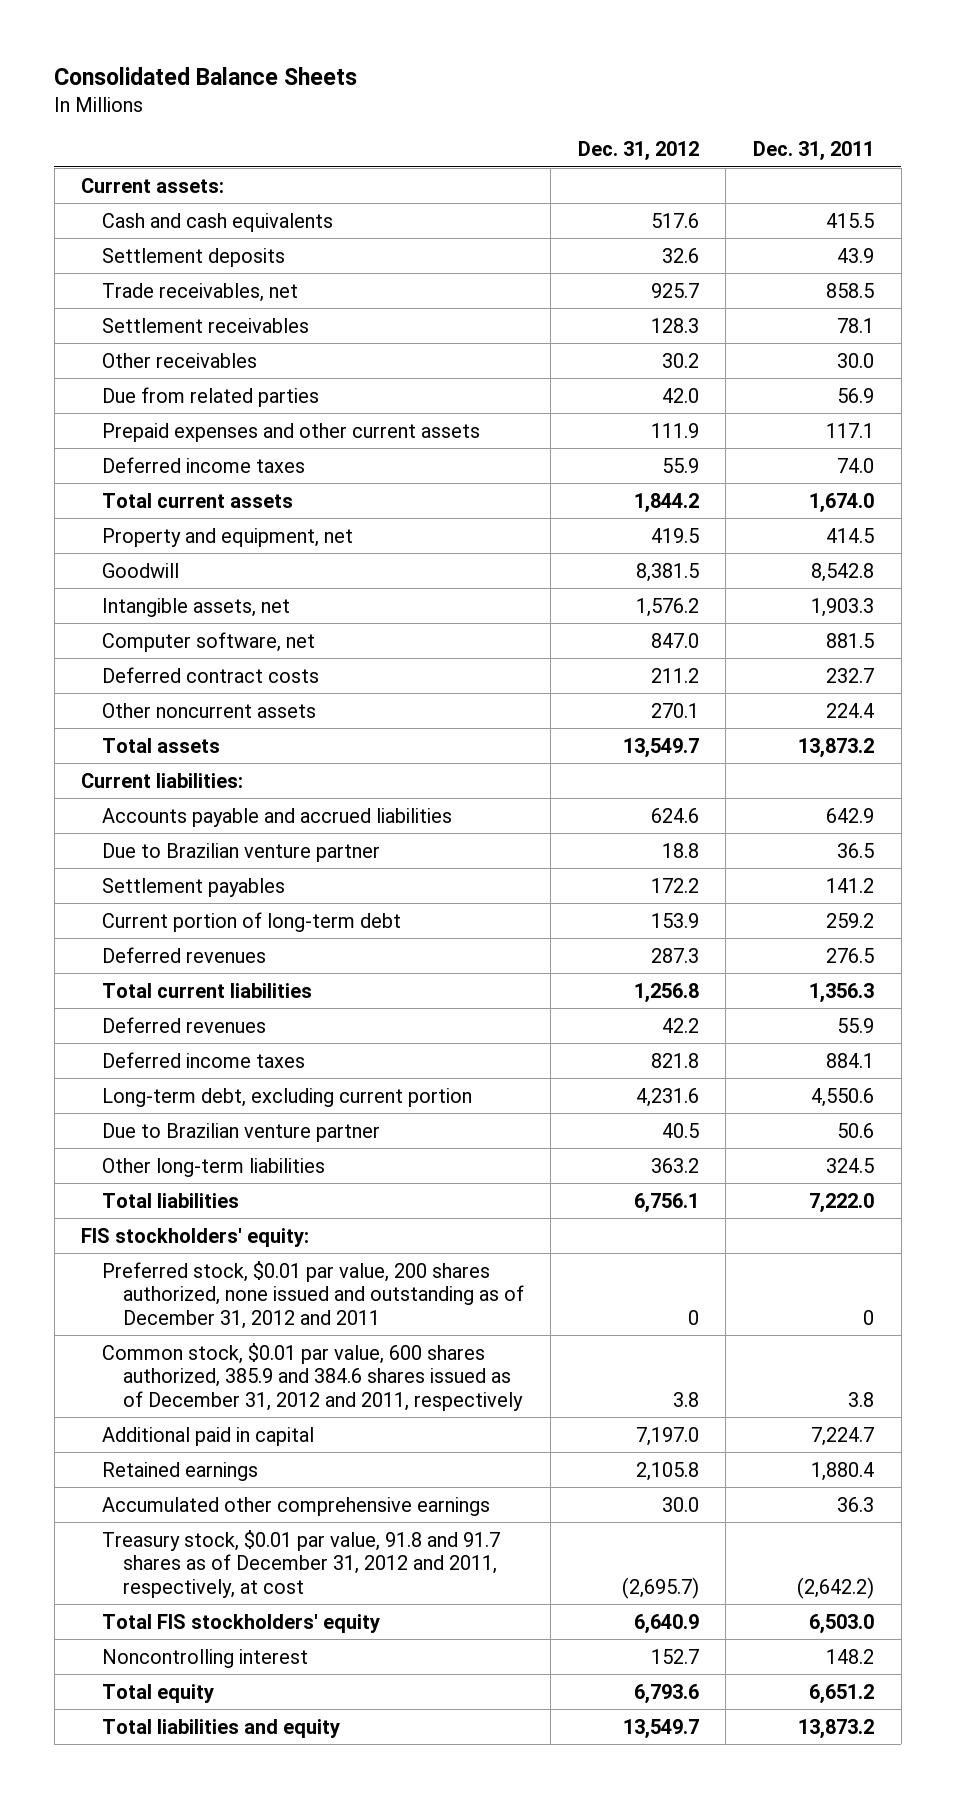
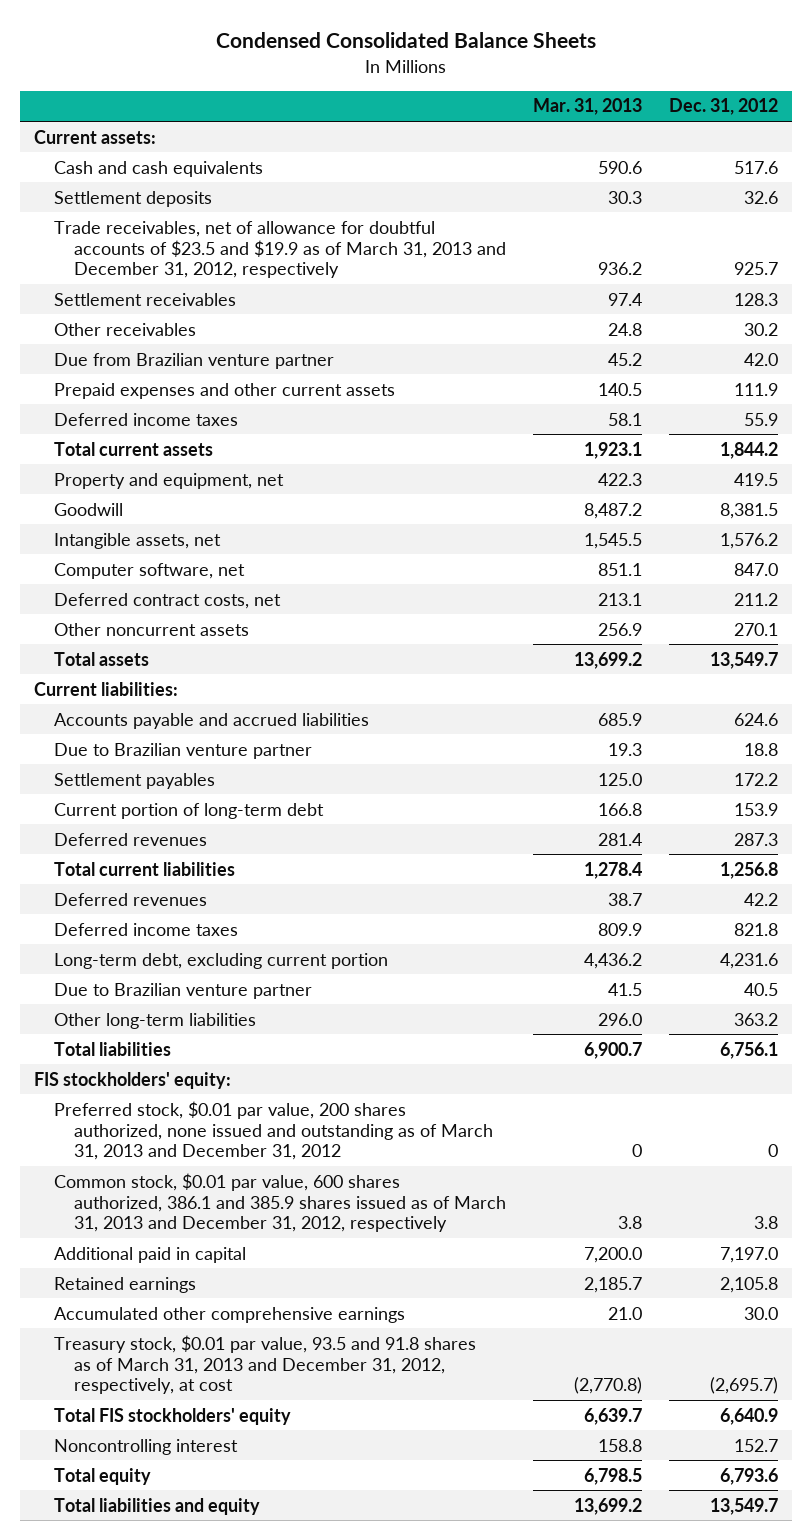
[54,67,358,86] Consolidated Balance Sheets -> [216,32,597,49] Condensed Consolidated Balance Sheets
[752,141,874,162] Dec. 31, 2011 -> none
none -> [532,98,642,116] Mar. 31, 2013
[102,282,299,302] Trade receivables, net -> [53,220,506,279] Trade receivables, net of allowance for doubtful accounts of $23.5 and $19.9 as of March 31, 2013 and December 31, 2012, respectively
[102,386,320,407] Due from related parties -> [53,352,334,369] Due from Brazilian venture partner
[102,666,320,683] Deferred contract costs -> [53,592,281,609] Deferred contract costs, net
[102,1260,524,1329] Preferred stock, $0.01 par value, 200 shares authorized, none issued and outstanding as of December 31, 2012 and 2011 -> [53,1100,493,1161] Preferred stock, $0.01 par value, 200 shares authorized, none issued and outstanding as of March 31, 2013 and December 31, 2012
[102,1342,523,1411] Common stock, $0.01 par value, 600 shares authorized, 385.9 and 384.6 shares issued as of December 31, 2012 and 2011, respectively -> [53,1172,506,1233] Common stock, $0.01 par value, 600 shares authorized, 386.1 and 385.9 shares issued as of March 31, 2013 and December 31, 2012, respectively
[102,1529,501,1598] Treasury stock, $0.01 par value, 91.8 and 91.7 shares as of December 31, 2012 and 2011, respectively, at cost -> [53,1334,476,1395] Treasury stock, $0.01 par value, 93.5 and 91.8 shares as of March 31, 2013 and December 31, 2012, respectively, at cost

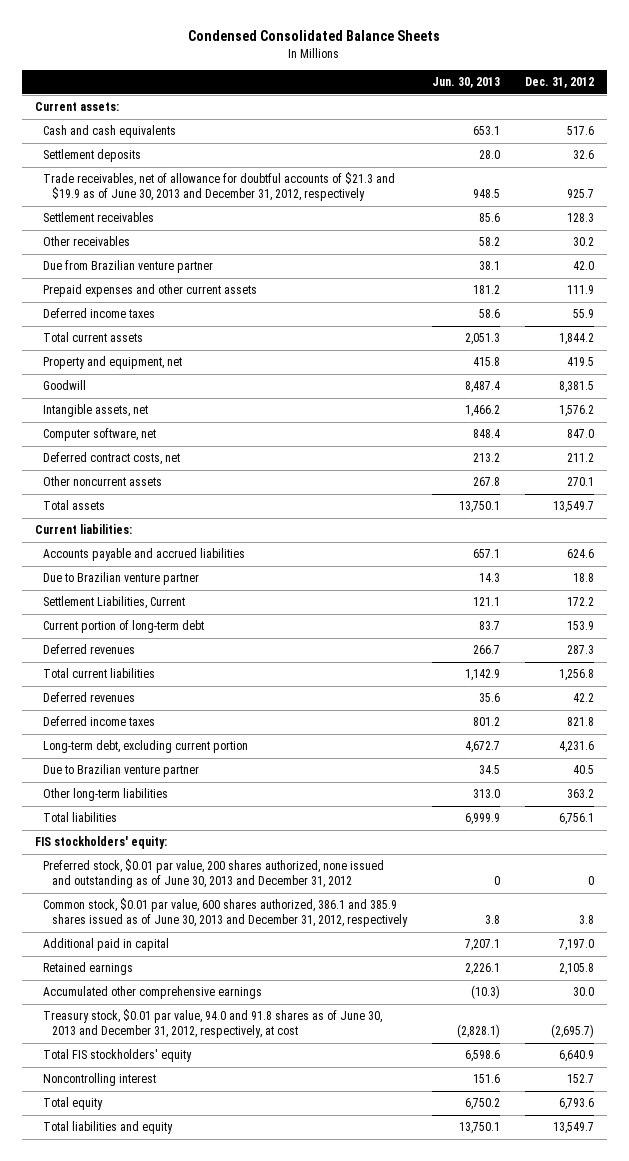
[532,98,642,116] Mar. 31, 2013 -> none
none -> [432,77,501,89] Jun. 30, 2013
[53,220,506,279] Trade receivables, net of allowance for doubtful accounts of $23.5 and $19.9 as of March 31, 2013 and December 31, 2012, respectively -> [43,172,396,202] Trade receivables, net of allowance for doubtful accounts of $21.3 and $19.9 as of June 30, 2013 and December 31, 2012, respectively
[53,772,215,789] Settlement payables -> [43,596,186,610] Settlement Liabilities, Current
[53,1100,493,1161] Preferred stock, $0.01 par value, 200 shares authorized, none issued and outstanding as of March 31, 2013 and December 31, 2012 -> [43,859,385,889] Preferred stock, $0.01 par value, 200 shares authorized, none issued and outstanding as of June 30, 2013 and December 31, 2012
[53,1172,506,1233] Common stock, $0.01 par value, 600 shares authorized, 386.1 and 385.9 shares issued as of March 31, 2013 and December 31, 2012, respectively -> [43,898,408,928] Common stock, $0.01 par value, 600 shares authorized, 386.1 and 385.9 shares issued as of June 30, 2013 and December 31, 2012, respectively
[53,1334,476,1395] Treasury stock, $0.01 par value, 93.5 and 91.8 shares as of March 31, 2013 and December 31, 2012, respectively, at cost -> [43,1009,383,1039] Treasury stock, $0.01 par value, 94.0 and 91.8 shares as of June 30, 2013 and December 31, 2012, respectively, at cost

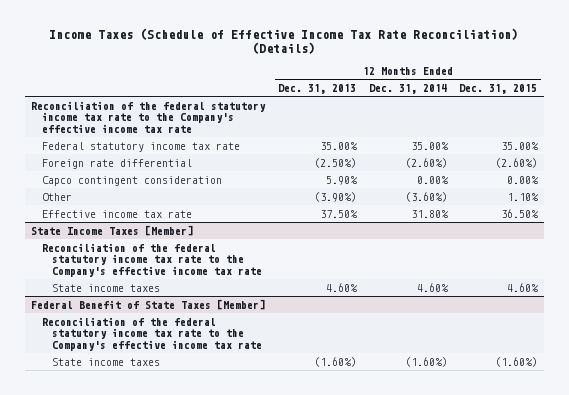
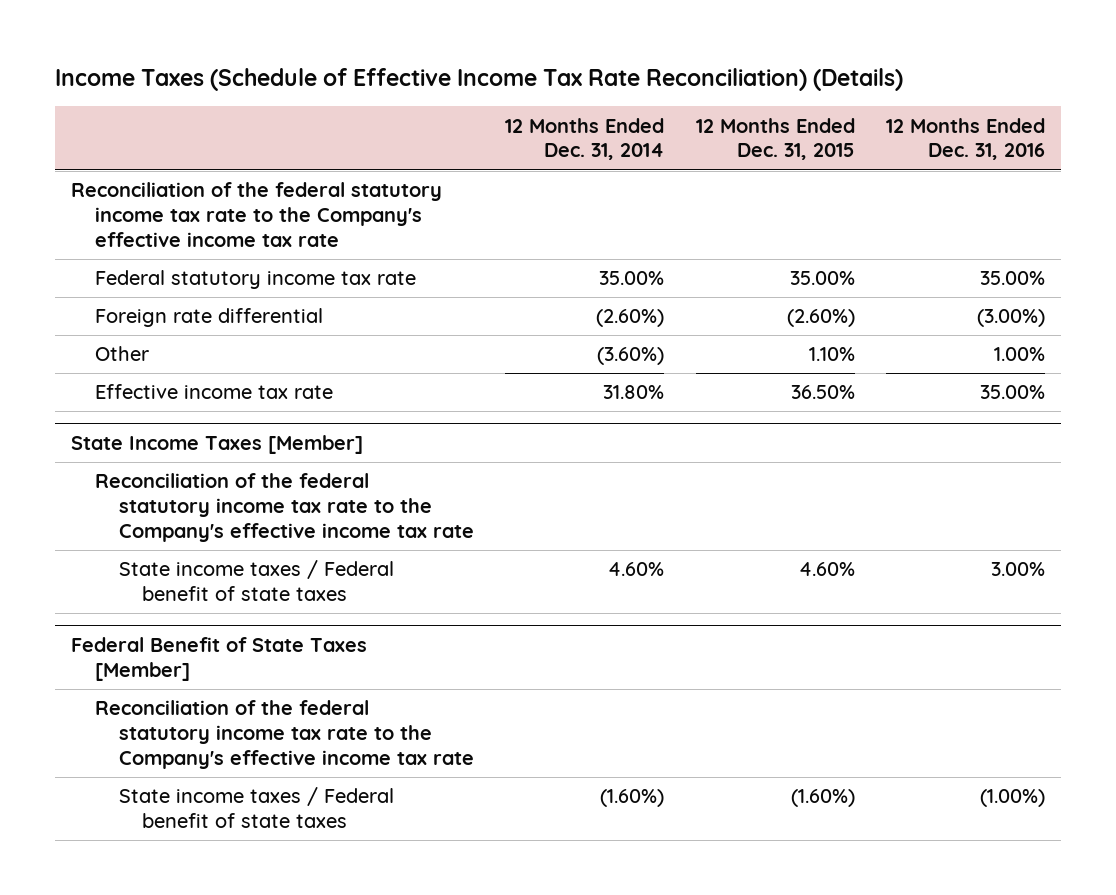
[278,83,357,94] Dec. 31, 2013 -> none
none -> [886,117,1046,161] 12 Months Ended Dec. 31, 2016
[41,175,222,186] Capco contingent consideration -> none
[51,283,160,292] State income taxes -> [118,560,394,602] State income taxes / Federal benefit of state taxes
[51,357,160,366] State income taxes -> [118,787,394,829] State income taxes / Federal benefit of state taxes

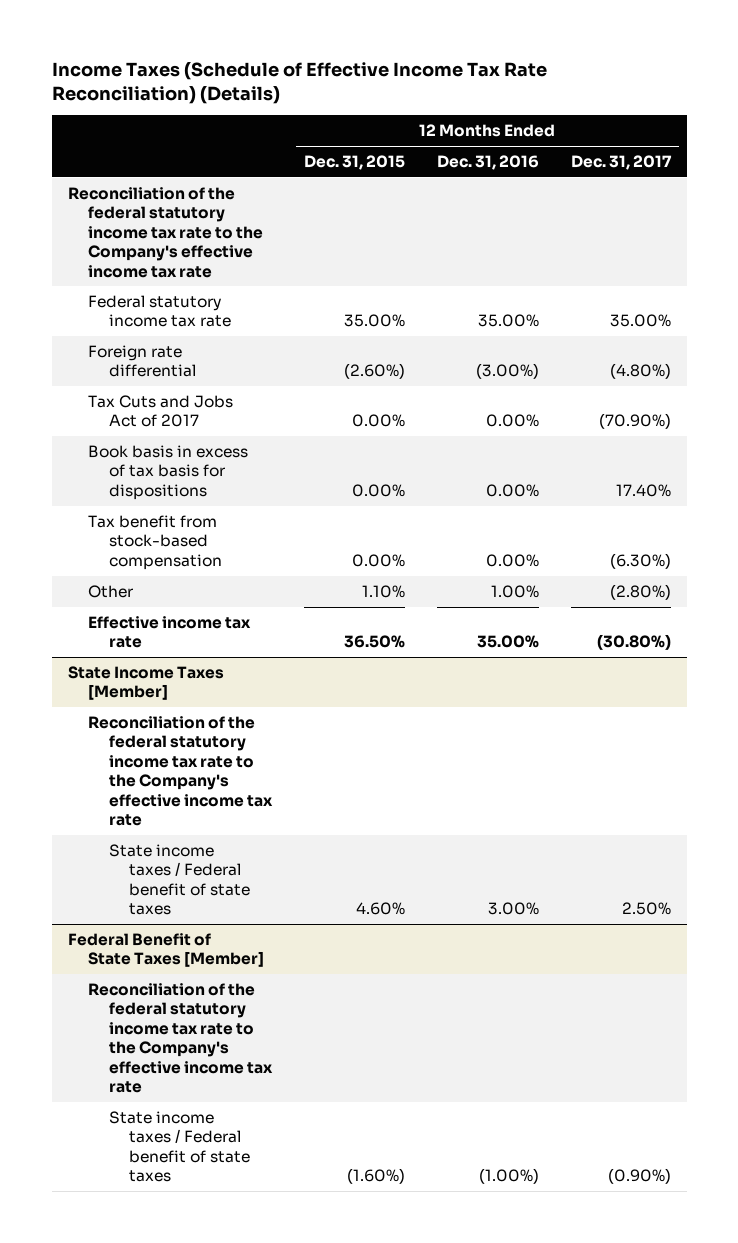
[505,117,665,161] 12 Months Ended Dec. 31, 2014 -> none
none -> [570,155,672,171] Dec. 31, 2017
none -> [88,395,234,428] Tax Cuts and Jobs Act of 2017
none -> [88,445,249,500] Book basis in excess of tax basis for dispositions
none -> [88,515,222,570] Tax benefit from stock-based compensation

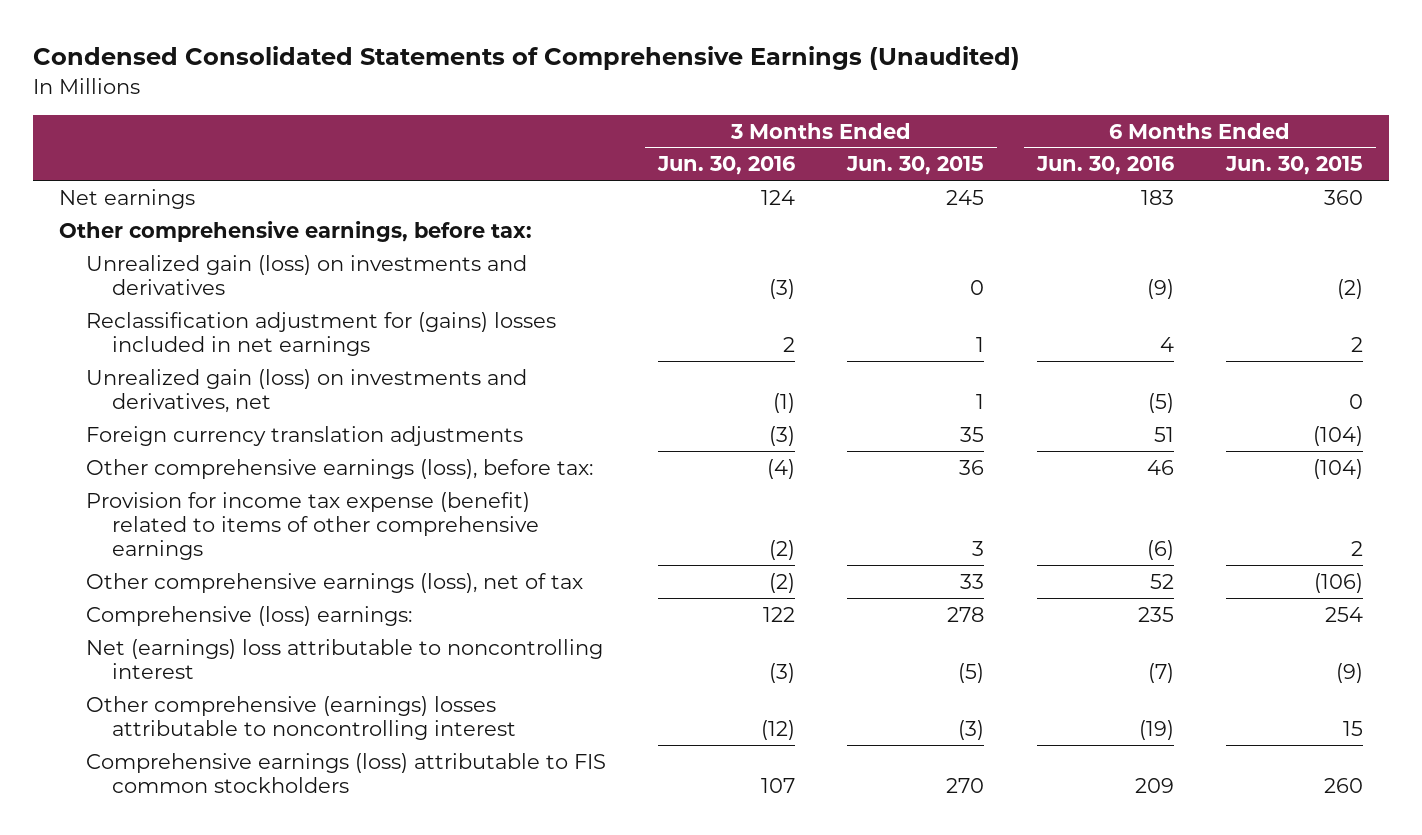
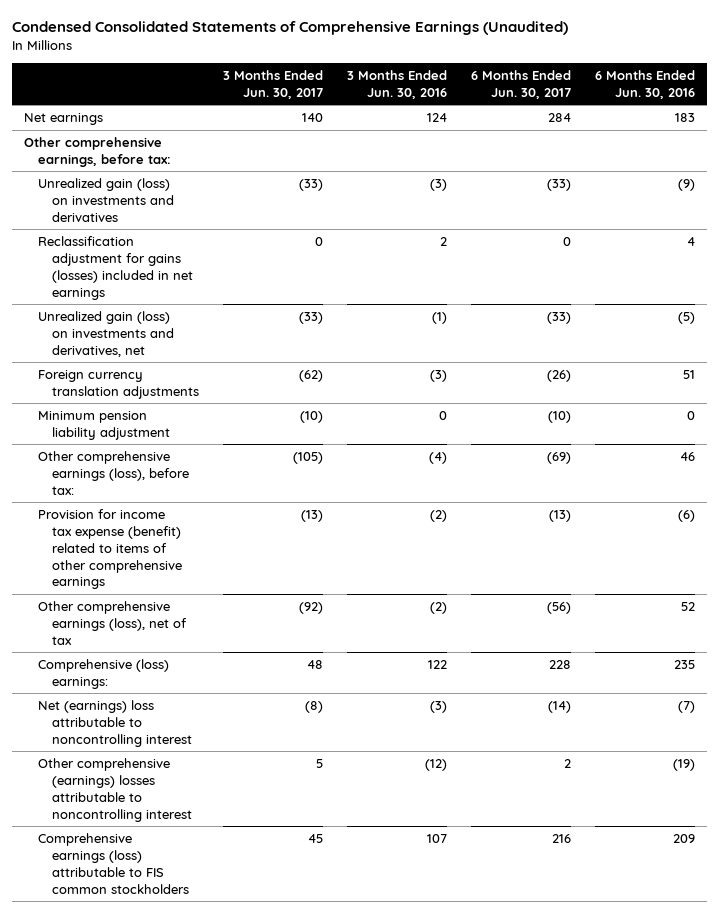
[846,156,985,176] Jun. 30, 2015 -> none
[1225,156,1364,176] Jun. 30, 2015 -> none
none -> [222,69,323,99] 3 Months Ended Jun. 30, 2017
none -> [471,69,572,99] 6 Months Ended Jun. 30, 2017
[85,311,556,357] Reclassification adjustment for (gains) losses included in net earnings -> [38,235,193,300] Reclassification adjustment for gains (losses) included in net earnings
none -> [38,410,170,440] Minimum pension liability adjustment

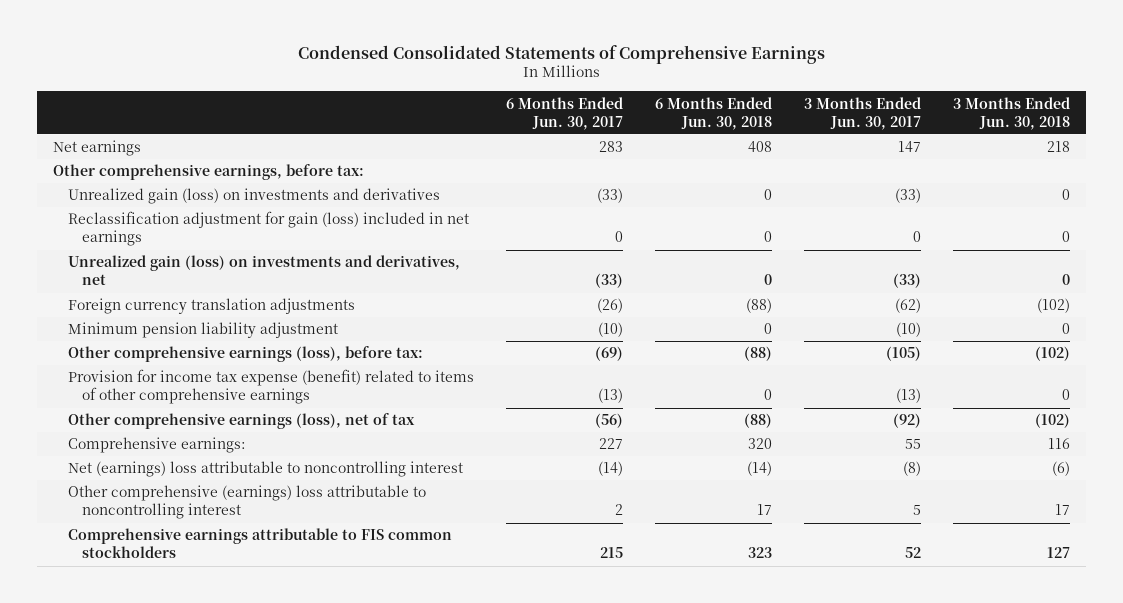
[12,21,569,36] Condensed Consolidated Statements of Comprehensive Earnings (Unaudited) -> [297,44,825,64] Condensed Consolidated Statements of Comprehensive Earnings
[347,69,448,99] 3 Months Ended Jun. 30, 2016 -> none
[595,69,696,99] 6 Months Ended Jun. 30, 2016 -> none
none -> [654,96,772,130] 6 Months Ended Jun. 30, 2018
none -> [953,96,1071,130] 3 Months Ended Jun. 30, 2018
[301,112,323,122] 140 -> [898,141,922,153] 147
[548,112,572,122] 284 -> [598,141,623,153] 283
[38,235,193,300] Reclassification adjustment for gains (losses) included in net earnings -> [67,211,469,247] Reclassification adjustment for gain (loss) included in net earnings
[38,658,170,689] Comprehensive (loss) earnings: -> [67,437,246,454] Comprehensive earnings:
[306,659,323,669] 48 -> [905,439,922,450] 55
[549,659,572,669] 228 -> [598,438,623,450] 227
[38,757,192,822] Other comprehensive (earnings) losses attributable to noncontrolling interest -> [67,485,426,520] Other comprehensive (earnings) loss attributable to noncontrolling interest
[38,832,189,894] Comprehensive earnings (loss) attributable to FIS common stockholders -> [67,528,452,559] Comprehensive earnings attributable to FIS common stockholders
[307,833,323,843] 45 -> [905,547,922,559] 52
[552,833,572,843] 216 -> [599,547,623,559] 215

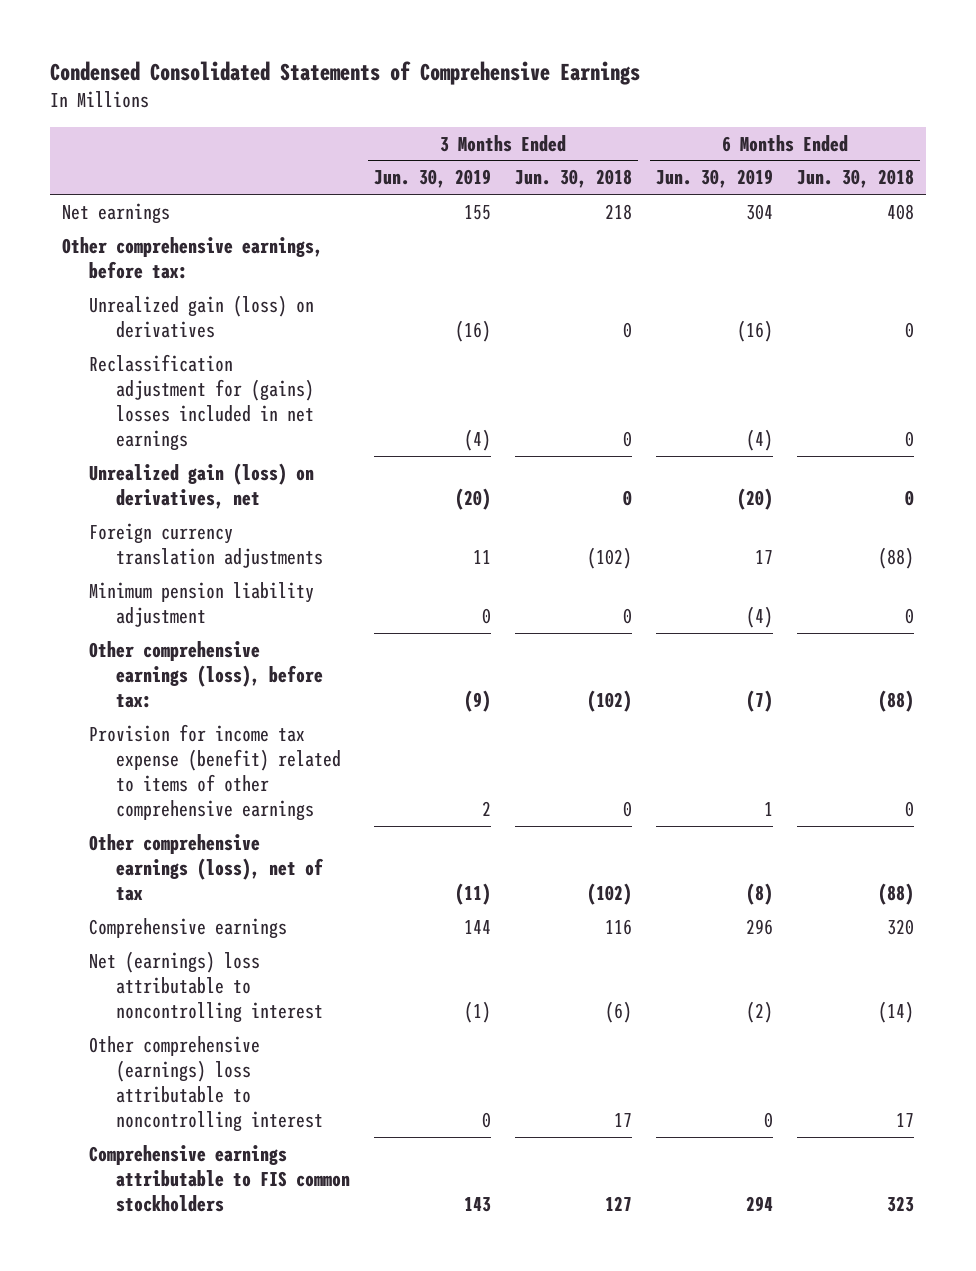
[505,96,623,130] 6 Months Ended Jun. 30, 2017 -> none
[804,96,922,130] 3 Months Ended Jun. 30, 2017 -> none
none -> [374,169,492,189] Jun. 30, 2019
none -> [656,169,774,189] Jun. 30, 2019
[67,188,440,205] Unrealized gain (loss) on investments and derivatives -> [88,294,314,338] Unrealized gain (loss) on derivatives
[67,211,469,247] Reclassification adjustment for gain (loss) included in net earnings -> [88,353,315,452] Reclassification adjustment for (gains) losses included in net earnings
[67,255,460,286] Unrealized gain (loss) on investments and derivatives, net -> [88,462,314,509] Unrealized gain (loss) on derivatives, net
[67,437,246,454] Comprehensive earnings: -> [88,917,287,939] Comprehensive earnings

